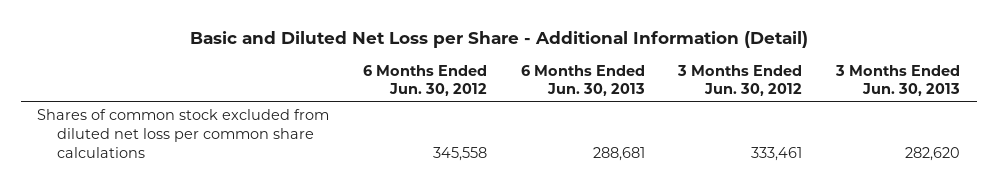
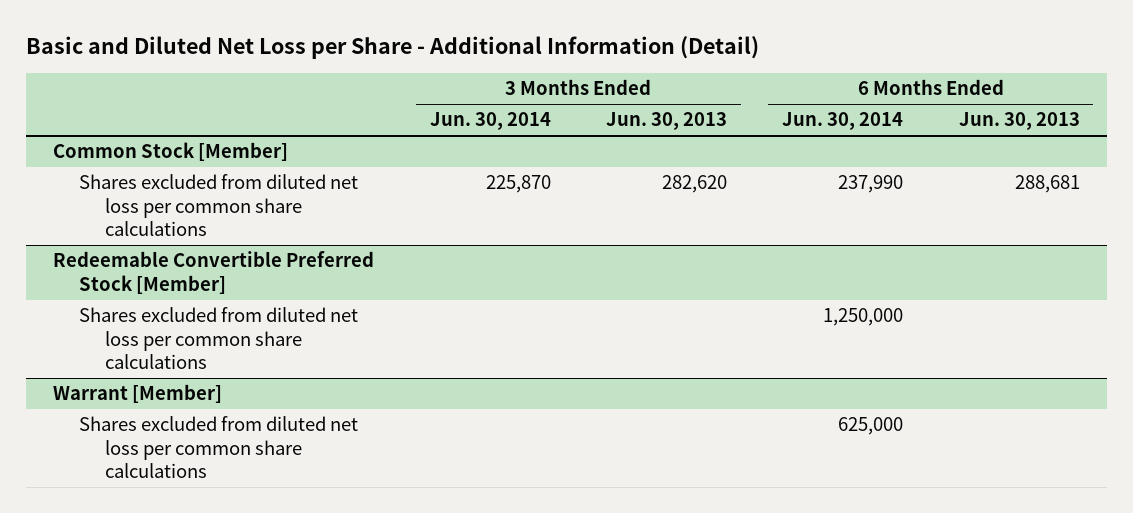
[363,64,488,97] 6 Months Ended Jun. 30, 2012 -> none
[677,64,803,97] 3 Months Ended Jun. 30, 2012 -> none
none -> [429,112,551,131] Jun. 30, 2014
none -> [782,112,904,131] Jun. 30, 2014
[37,109,330,158] Shares of common stock excluded from diluted net loss per common share calculations -> none
none -> [53,142,289,162] Common Stock [Member]
none -> [78,174,358,237] Shares excluded from diluted net loss per common share calculations
none -> [53,251,375,294] Redeemable Convertible Preferred Stock [Member]
none -> [78,307,358,370] Shares excluded from diluted net loss per common share calculations
none -> [53,384,223,404] Warrant [Member]
none -> [78,416,358,479] Shares excluded from diluted net loss per common share calculations

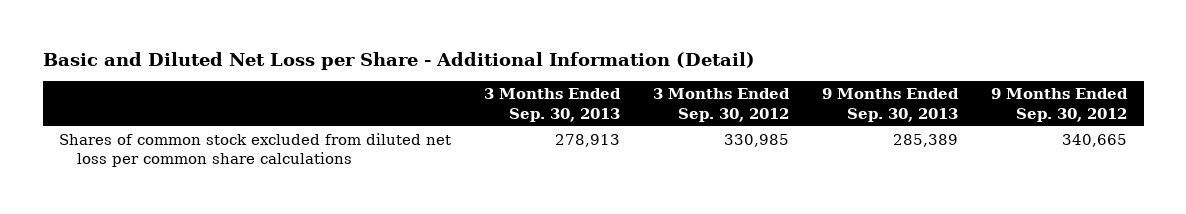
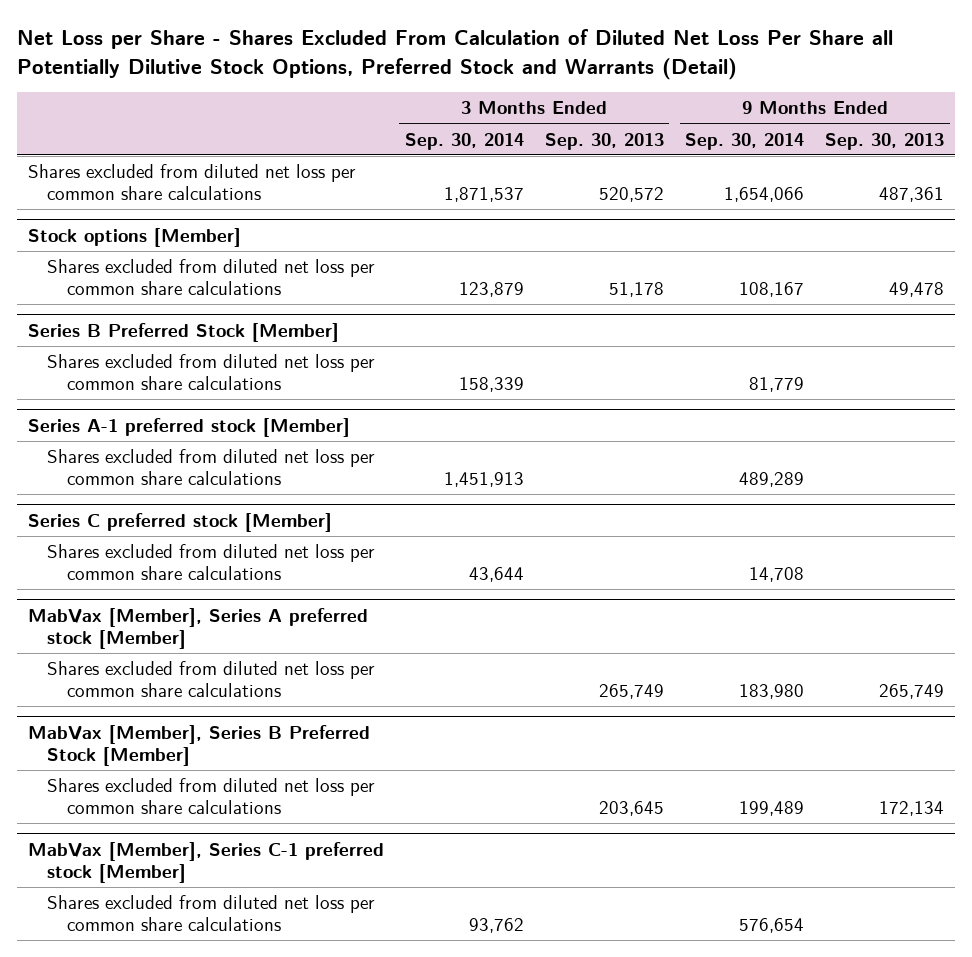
[42,52,755,71] Basic and Diluted Net Loss per Share - Additional Information (Detail) -> [16,29,893,80] Net Loss per Share - Shares Excluded From Calculation of Diluted Net Loss Per Share all Potentially Dilutive Stock Options, Preferred Stock and Warrants (Detail)
[653,88,791,122] 3 Months Ended Sep. 30, 2012 -> none
[991,88,1129,122] 9 Months Ended Sep. 30, 2012 -> none
none -> [404,132,524,150] Sep. 30, 2014
none -> [685,132,805,150] Sep. 30, 2014
[59,133,452,168] Shares of common stock excluded from diluted net loss per common share calculations -> [27,164,356,200] Shares excluded from diluted net loss per common share calculations
[555,134,621,148] 278,913 -> [598,186,664,202] 520,572
[893,134,959,148] 285,389 -> [879,186,945,202] 487,361
none -> [27,227,241,247] Stock options [Member]
none -> [47,259,376,295] Shares excluded from diluted net loss per common share calculations
none -> [27,322,339,342] Series B Preferred Stock [Member]
none -> [47,354,376,390] Shares excluded from diluted net loss per common share calculations
none -> [27,417,350,437] Series A-1 preferred stock [Member]
none -> [47,449,376,485] Shares excluded from diluted net loss per common share calculations
none -> [27,512,332,532] Series C preferred stock [Member]
none -> [47,544,376,580] Shares excluded from diluted net loss per common share calculations
none -> [27,607,368,649] MabVax [Member], Series A preferred stock [Member]
none -> [47,661,376,697] Shares excluded from diluted net loss per common share calculations
none -> [27,724,370,766] MabVax [Member], Series B Preferred Stock [Member]
none -> [47,778,376,814] Shares excluded from diluted net loss per common share calculations
none -> [27,841,384,883] MabVax [Member], Series C-1 preferred stock [Member]
none -> [47,895,376,931] Shares excluded from diluted net loss per common share calculations

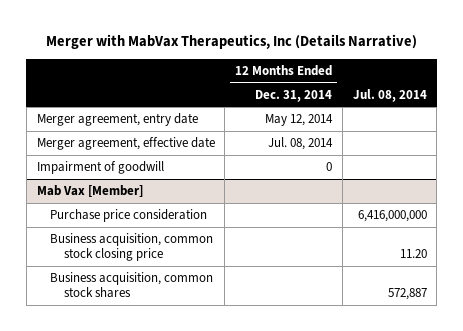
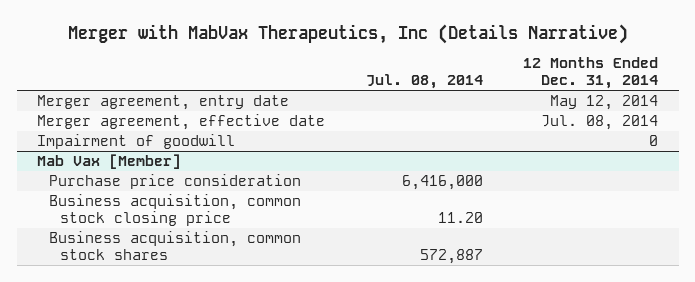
[357,210,427,223] 6,416,000,000 -> [401,175,483,191] 6,416,000

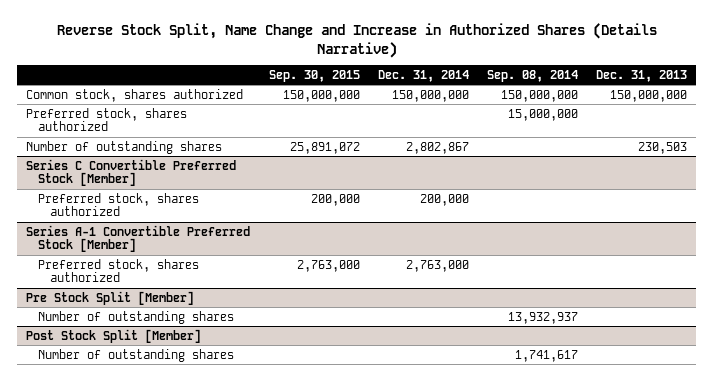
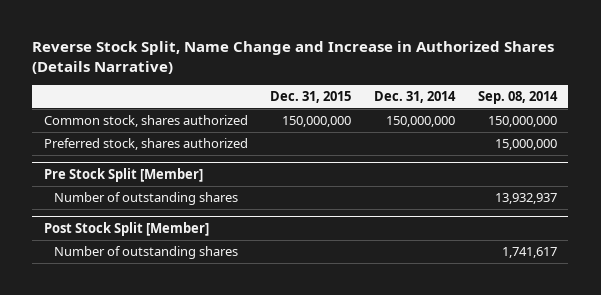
[268,69,360,82] Sep. 30, 2015 -> none
[596,69,688,82] Dec. 31, 2013 -> none
none -> [270,90,352,103] Dec. 31, 2015
[26,140,223,154] Number of outstanding shares -> none
[26,158,237,187] Series C Convertible Preferred Stock [Member] -> none
[38,192,200,217] Preferred stock, shares authorized -> none
[26,224,251,253] Series A-1 Convertible Preferred Stock [Member] -> none
[38,258,200,283] Preferred stock, shares authorized -> none

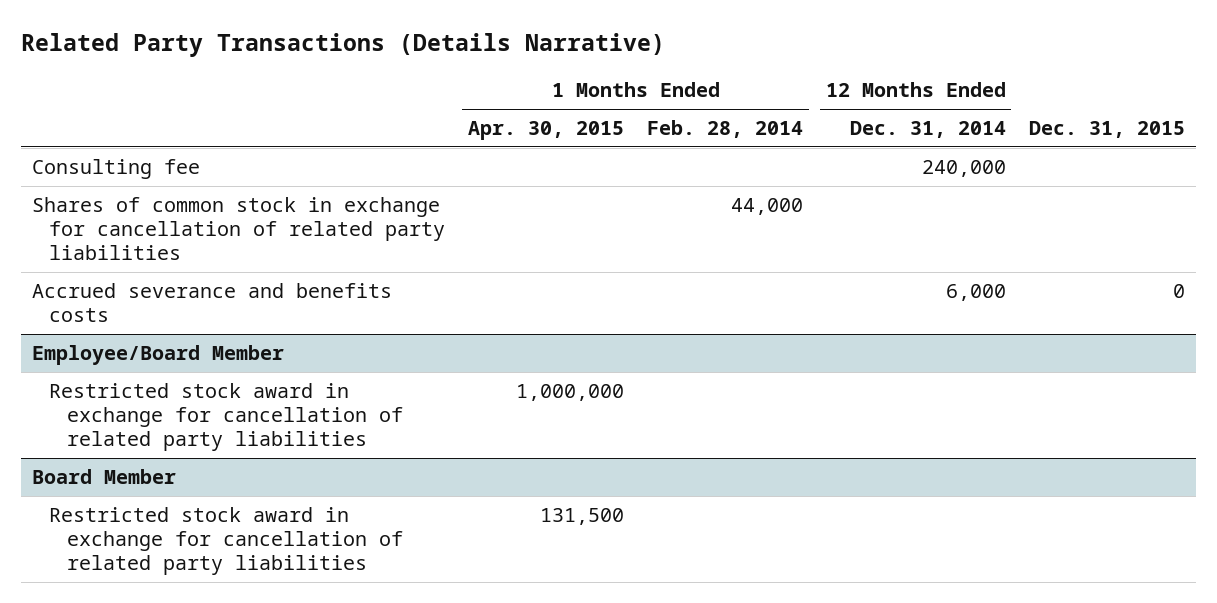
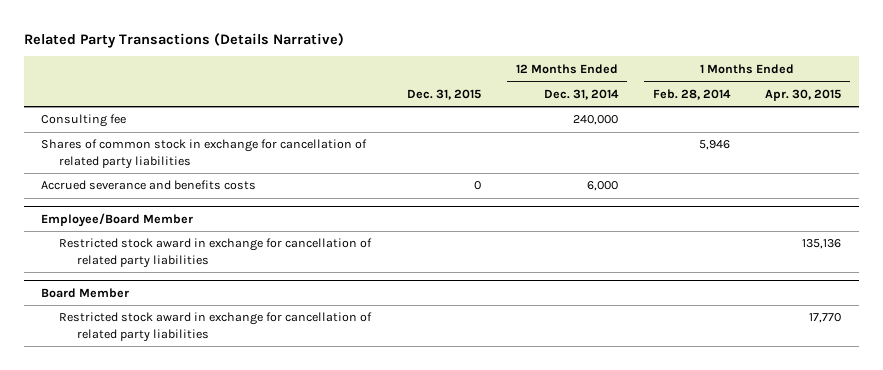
[730,198,803,216] 44,000 -> [698,140,730,151] 5,946
[516,384,625,402] 1,000,000 -> [802,239,842,250] 135,136
[540,508,625,526] 131,500 -> [809,313,842,324] 17,770

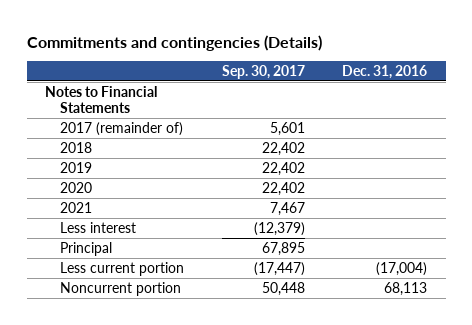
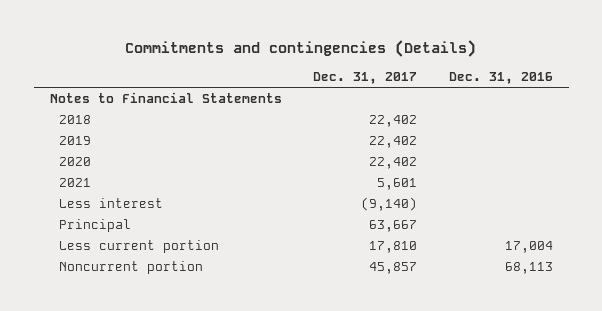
[221,64,305,79] Sep. 30, 2017 -> none
none -> [313,71,418,84] Dec. 31, 2017
[60,121,184,136] 2017 (remainder of) -> none
[376,261,428,276] (17,004) -> [504,241,553,254] 17,004

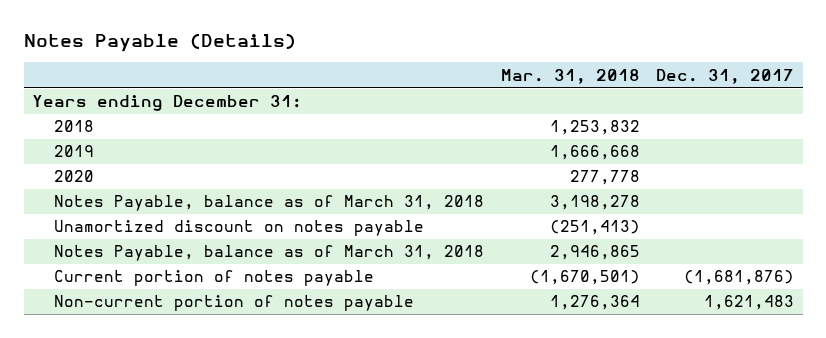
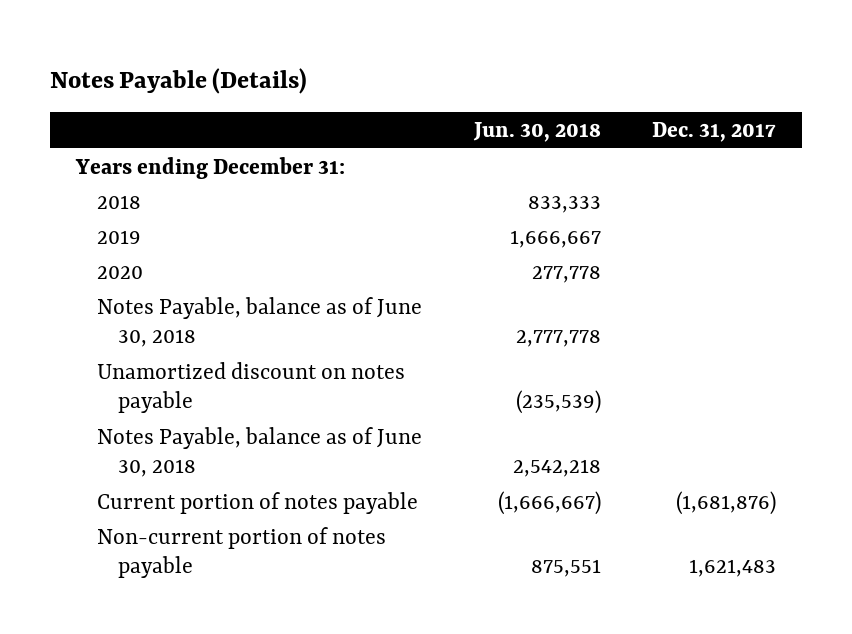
[500,68,640,84] Mar. 31, 2018 -> none
none -> [472,121,601,142] Jun. 30, 2018
[53,195,484,212] Notes Payable, balance as of March 31, 2018 -> [97,296,423,347] Notes Payable, balance as of June 30, 2018
[53,245,484,262] Notes Payable, balance as of March 31, 2018 -> [97,426,423,477] Notes Payable, balance as of June 30, 2018

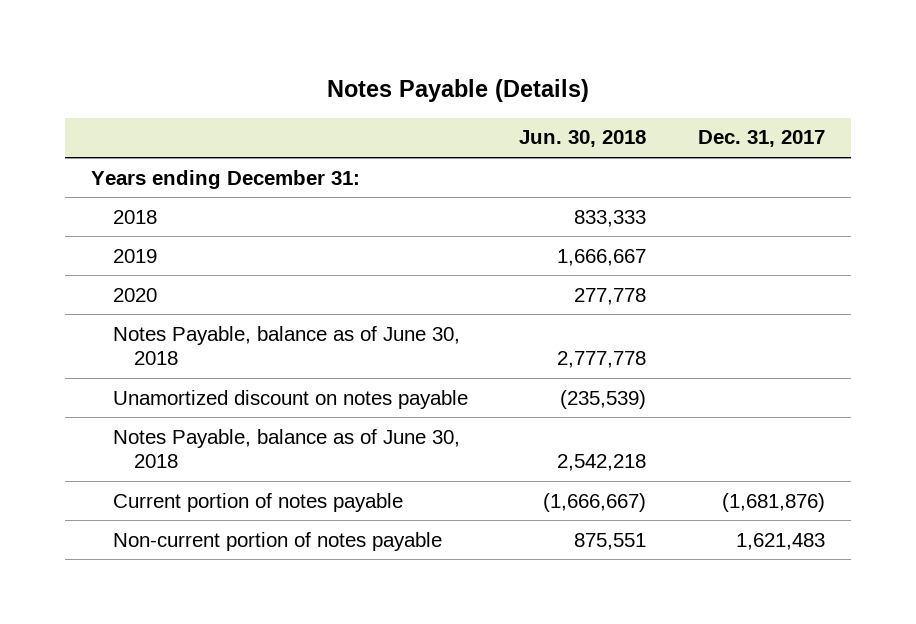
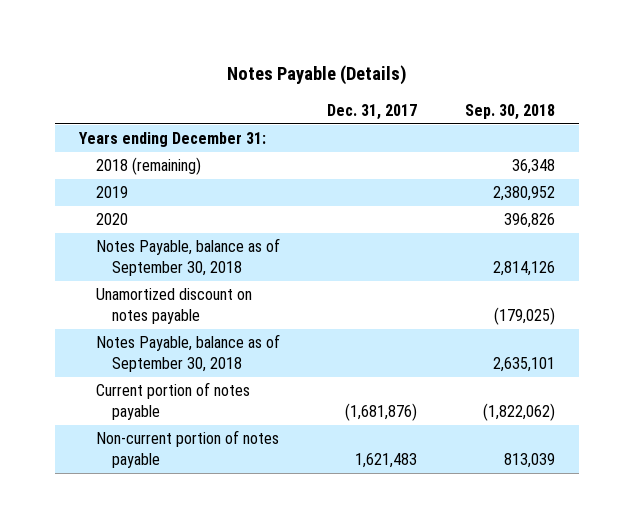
[519,130,647,148] Jun. 30, 2018 -> none
none -> [465,104,556,121] Sep. 30, 2018
[112,209,157,224] 2018 -> [95,157,201,176] 2018 (remaining)
[112,325,460,366] Notes Payable, balance as of June 30, 2018 -> [95,238,280,277] Notes Payable, balance as of September 30, 2018
[112,428,460,469] Notes Payable, balance as of June 30, 2018 -> [95,334,280,373] Notes Payable, balance as of September 30, 2018

